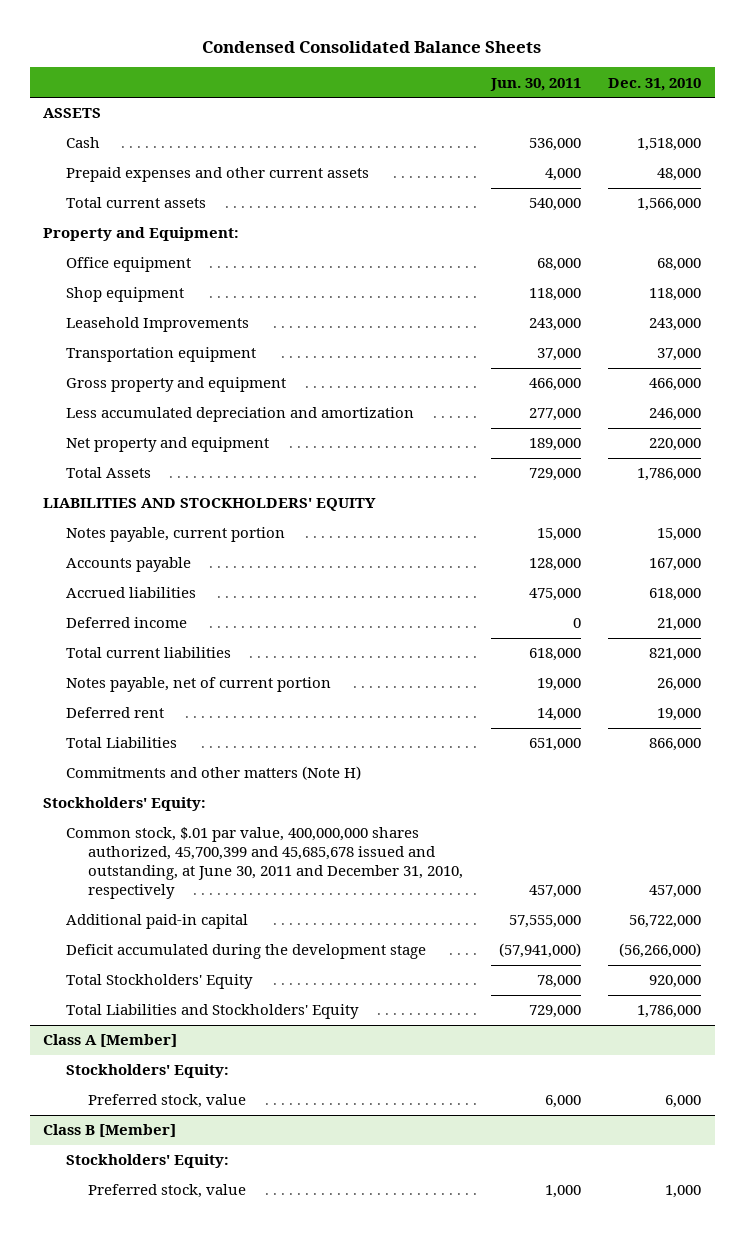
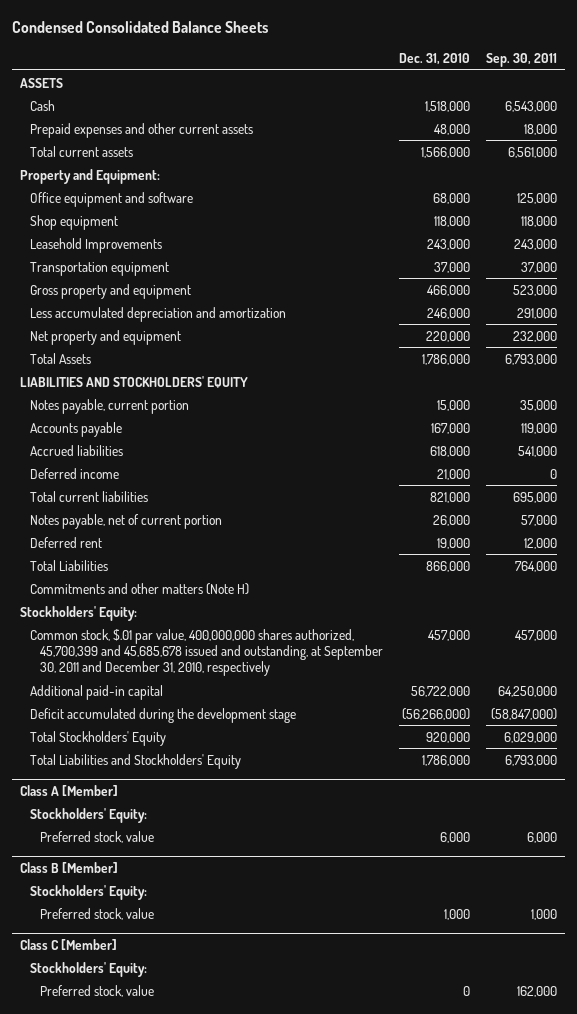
[489,77,581,91] Jun. 30, 2011 -> none
none -> [486,53,558,68] Sep. 30, 2011
[65,257,191,273] Office equipment -> [29,191,193,207] Office equipment and software
[65,827,464,900] Common stock, $.01 par value, 400,000,000 shares authorized, 45,700,399 and 45,685,678 issued and outstanding, at June 30, 2011 and December 31, 2010, respectively -> [29,628,383,677] Common stock, $.01 par value, 400,000,000 shares authorized, 45,700,399 and 45,685,678 issued and outstanding, at September 30, 2011 and December 31, 2010, respectively
none -> [20,938,118,950] Class C [Member]
none -> [29,961,147,977] Stockholders' Equity:
none -> [39,984,154,997] Preferred stock, value

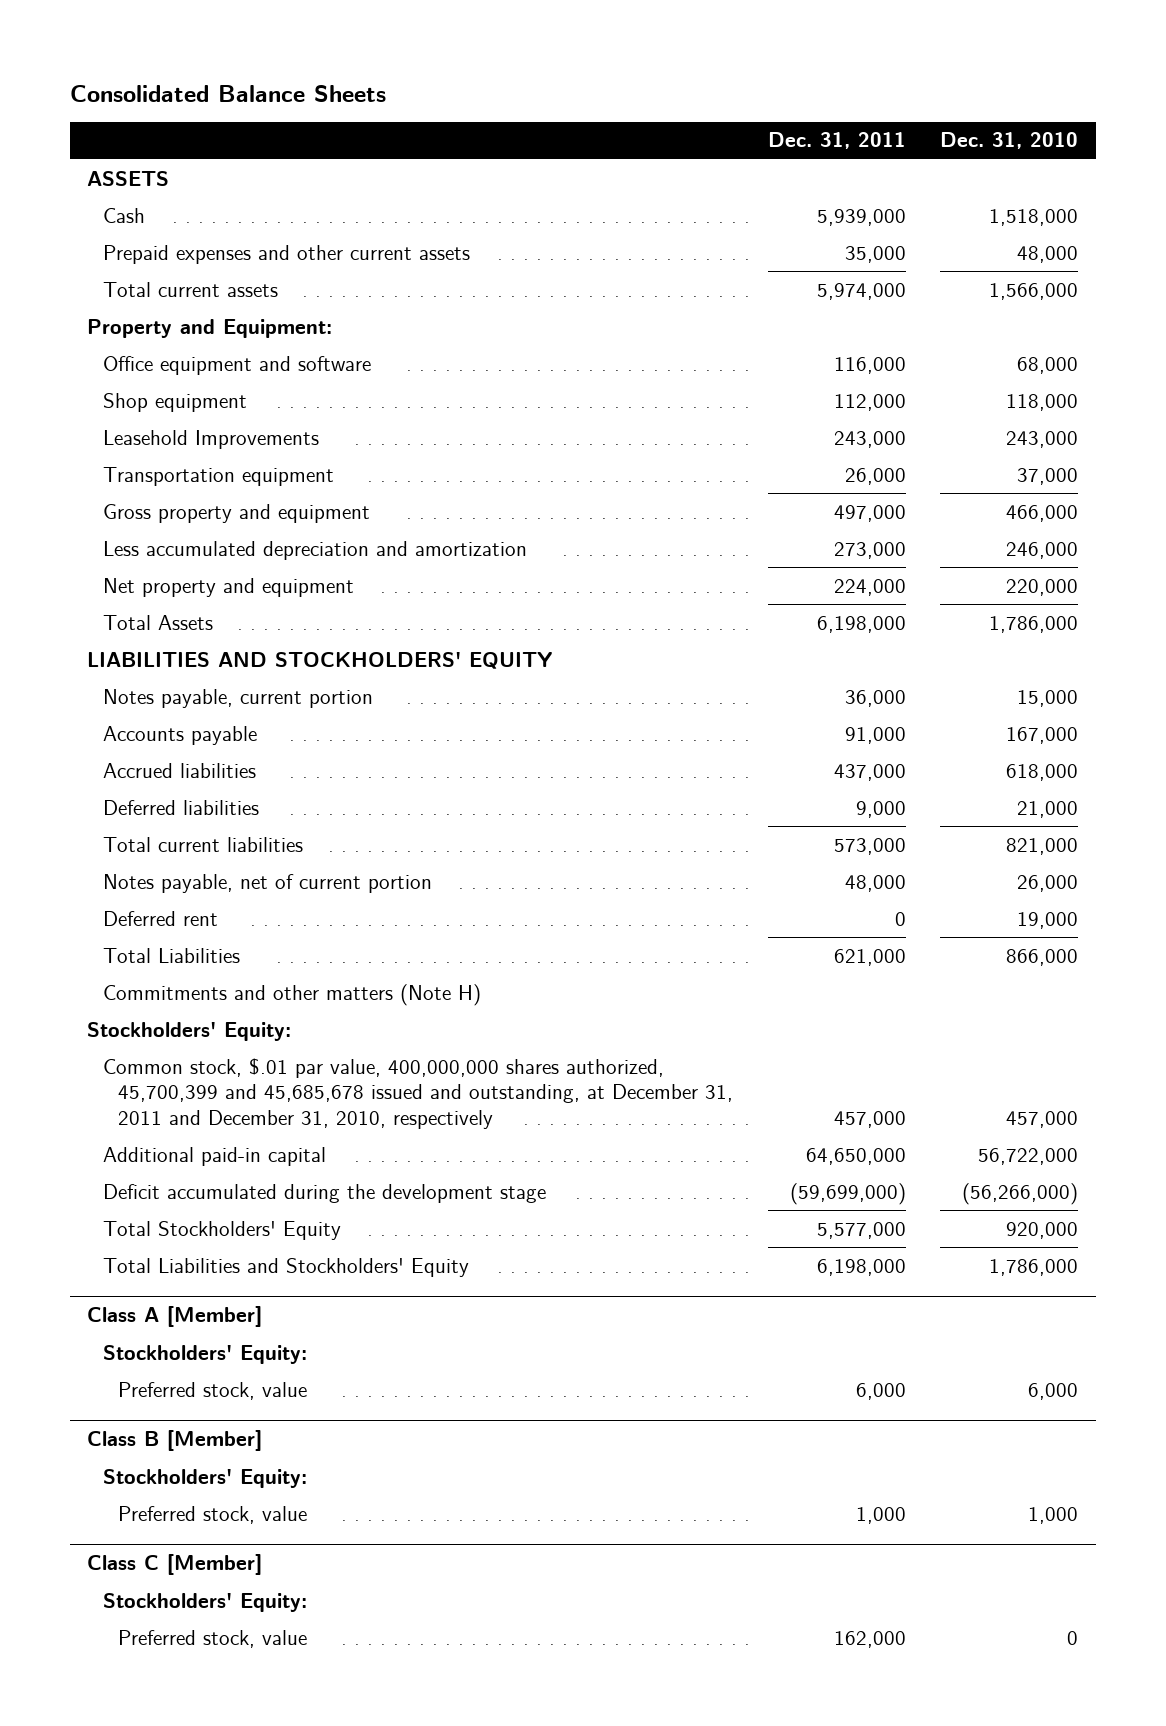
[11,20,268,33] Condensed Consolidated Balance Sheets -> [69,84,386,102] Consolidated Balance Sheets
[486,53,558,68] Sep. 30, 2011 -> none
none -> [767,132,906,150] Dec. 31, 2011
[29,467,119,479] Deferred income -> [102,799,259,815] Deferred liabilities
[29,628,383,677] Common stock, $.01 par value, 400,000,000 shares authorized, 45,700,399 and 45,685,678 issued and outstanding, at September 30, 2011 and December 31, 2010, respectively -> [102,1057,733,1130] Common stock, $.01 par value, 400,000,000 shares authorized, 45,700,399 and 45,685,678 issued and outstanding, at December 31, 2011 and December 31, 2010, respectively

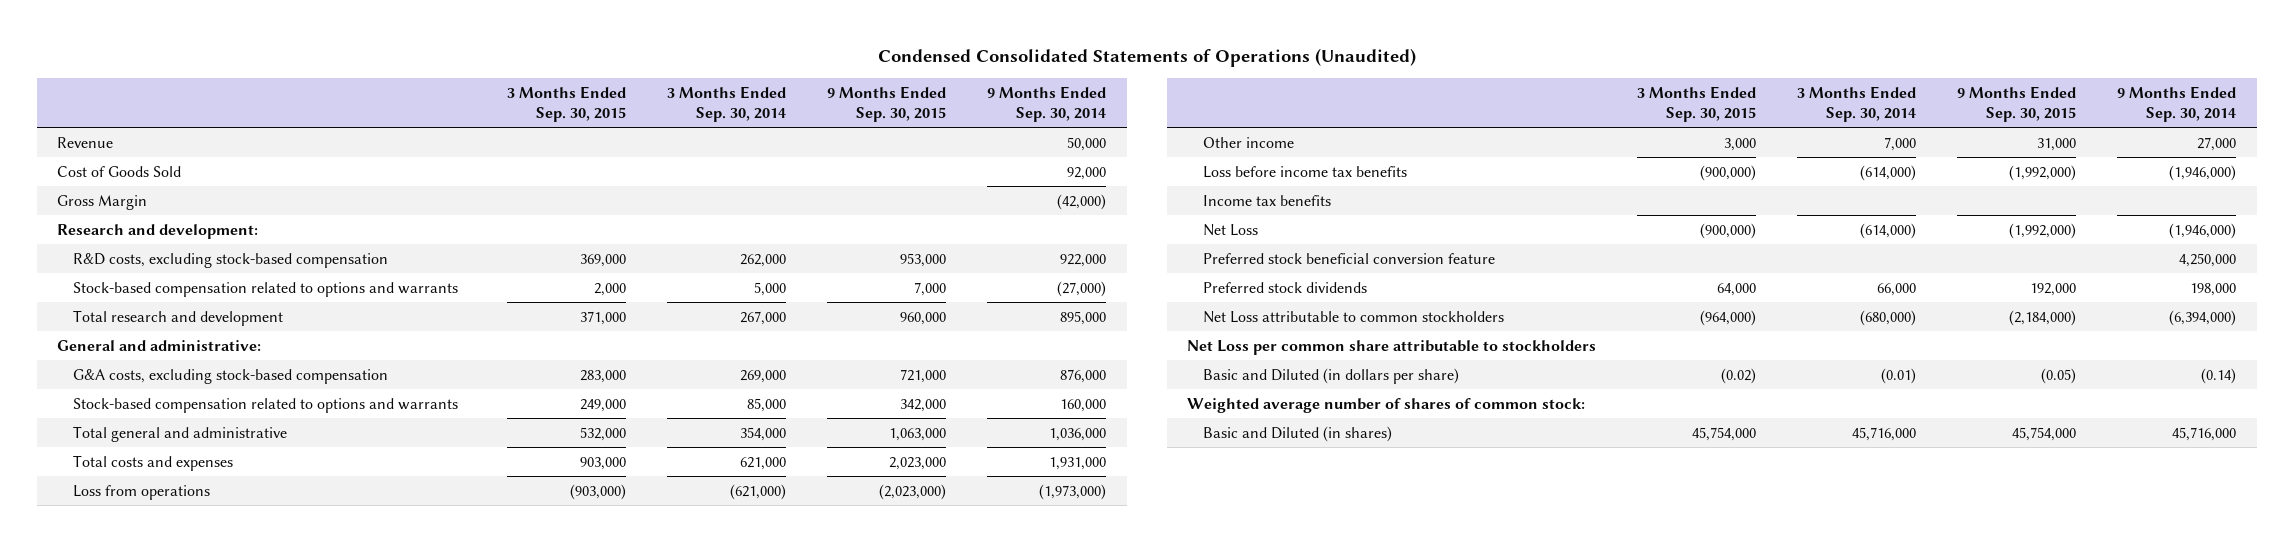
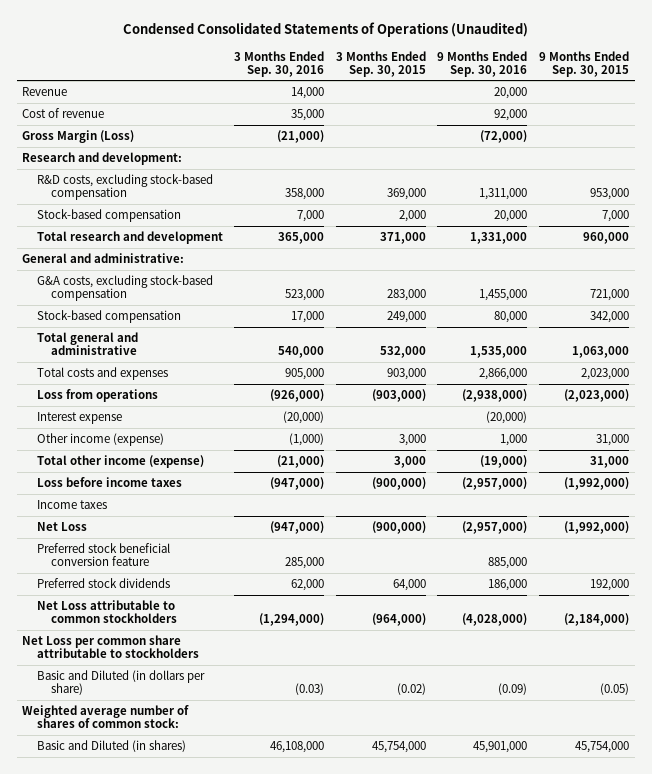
[667,85,787,122] 3 Months Ended Sep. 30, 2014 -> none
[987,85,1107,122] 9 Months Ended Sep. 30, 2014 -> none
none -> [234,50,325,77] 3 Months Ended Sep. 30, 2016
none -> [437,50,528,77] 9 Months Ended Sep. 30, 2016
[57,165,182,177] Cost of Goods Sold -> none
none -> [22,107,105,118] Cost of revenue
[57,194,148,210] Gross Margin -> [22,129,135,143] Gross Margin (Loss)
[72,281,458,297] Stock-based compensation related to options and warrants -> [36,208,181,222] Stock-based compensation
[72,397,458,413] Stock-based compensation related to options and warrants -> [36,309,181,323] Stock-based compensation
none -> [36,411,122,424] Interest expense
[1203,136,1295,148] Other income -> [36,432,164,446] Other income (expense)
none -> [36,454,204,468] Total other income (expense)
[1203,165,1408,178] Loss before income tax benefits -> [36,476,182,487] Loss before income taxes
[1203,194,1332,206] Income tax benefits -> [36,499,107,509] Income taxes

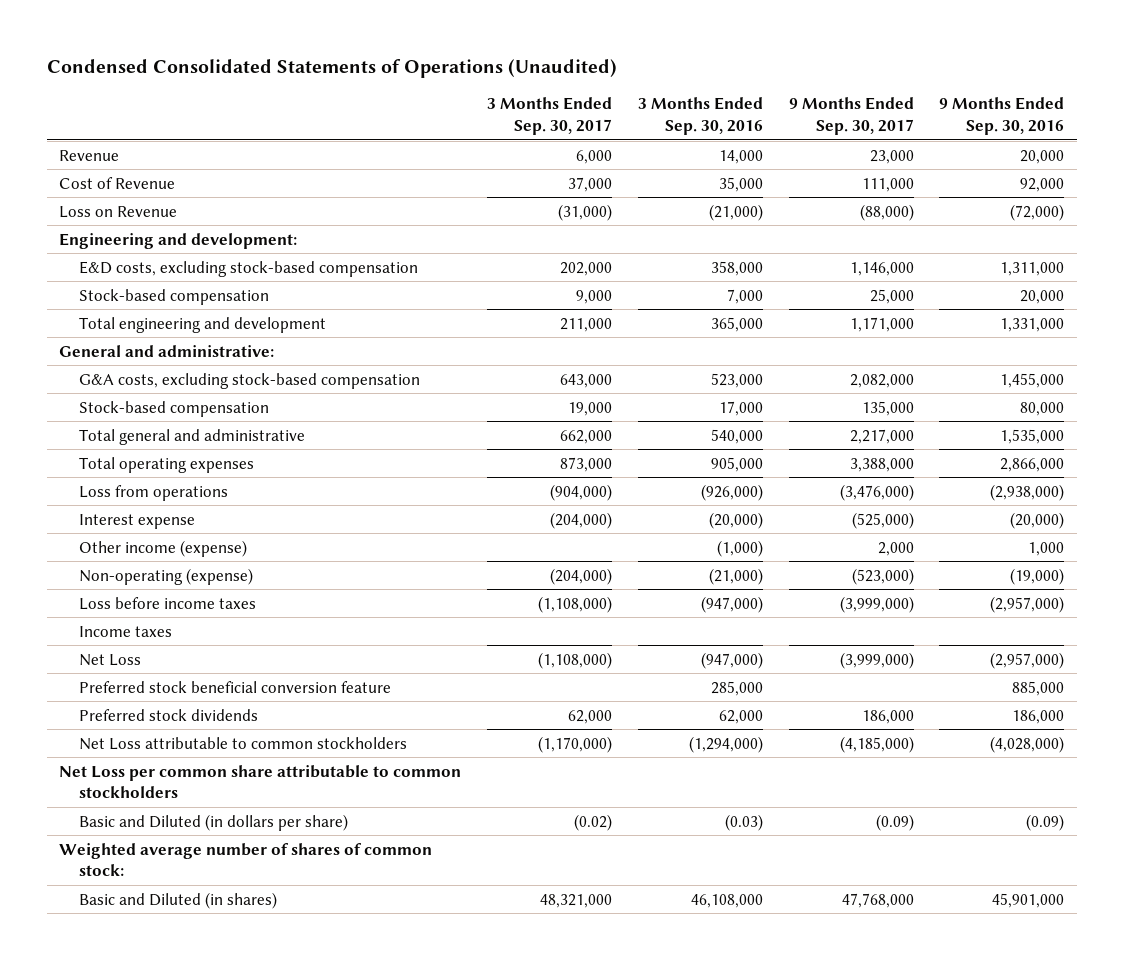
[335,50,426,77] 3 Months Ended Sep. 30, 2015 -> none
[539,50,630,77] 9 Months Ended Sep. 30, 2015 -> none
none -> [487,97,613,135] 3 Months Ended Sep. 30, 2017
none -> [788,97,914,135] 9 Months Ended Sep. 30, 2017
[22,107,105,118] Cost of revenue -> [59,176,176,189] Cost of Revenue
[22,129,135,143] Gross Margin (Loss) -> [59,205,178,218] Loss on Revenue
[22,151,183,165] Research and development: -> [59,232,298,249] Engineering and development:
[36,173,213,201] R&D costs, excluding stock-based compensation -> [78,260,418,277] E&D costs, excluding stock-based compensation
[36,230,223,244] Total research and development -> [78,316,326,333] Total engineering and development
[36,366,168,380] Total costs and expenses -> [78,456,254,473] Total operating expenses
[36,454,204,468] Total other income (expense) -> [78,567,253,585] Non-operating (expense)
[22,634,199,659] Net Loss per common share attributable to stockholders -> [59,764,462,799] Net Loss per common share attributable to common stockholders

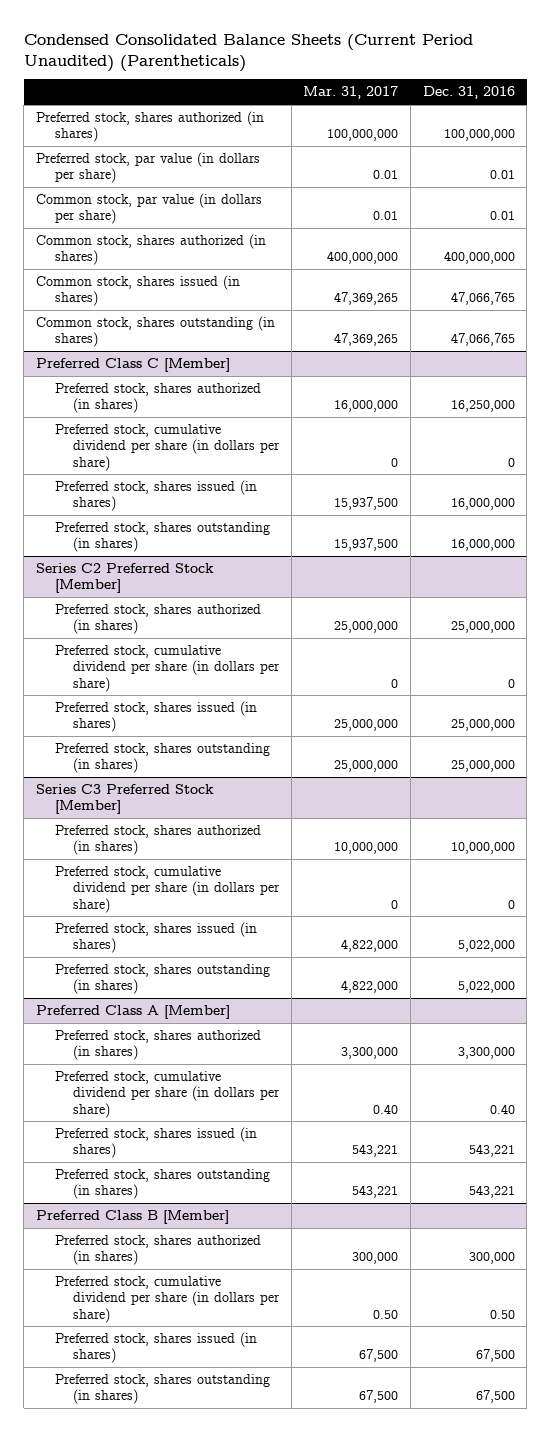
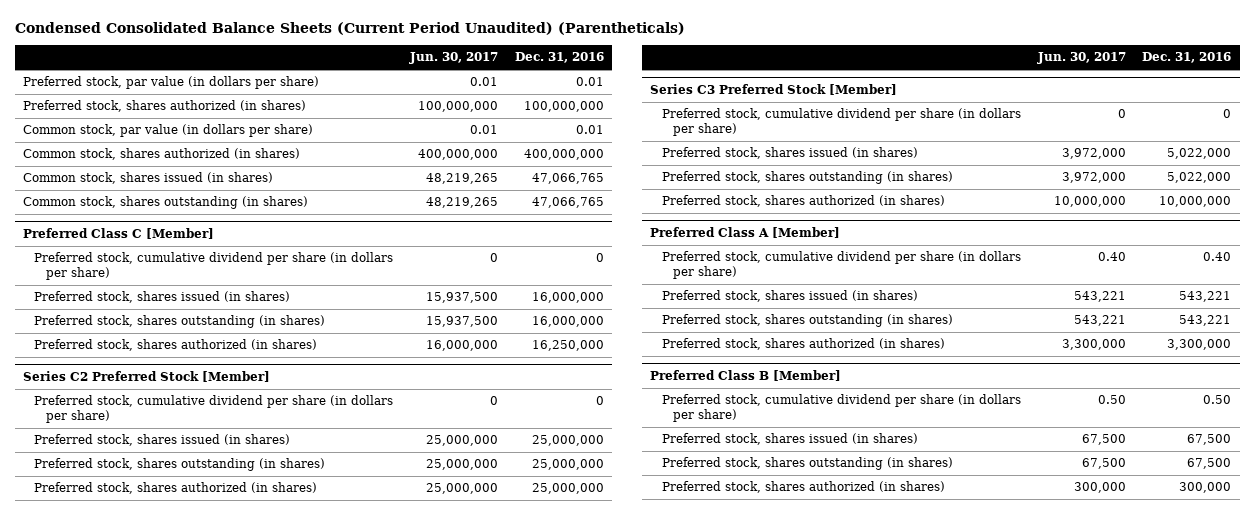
[303,86,399,100] Mar. 31, 2017 -> none
none -> [409,52,499,65] Jun. 30, 2017
[35,111,264,143] Preferred stock, shares authorized (in shares) -> [23,100,307,113] Preferred stock, shares authorized (in shares)
[54,383,261,414] Preferred stock, shares authorized (in shares) -> [34,339,318,352] Preferred stock, shares authorized (in shares)
[54,604,261,635] Preferred stock, shares authorized (in shares) -> [34,482,318,495] Preferred stock, shares authorized (in shares)
[54,825,261,856] Preferred stock, shares authorized (in shares) -> [661,195,945,208] Preferred stock, shares authorized (in shares)
[54,1030,261,1061] Preferred stock, shares authorized (in shares) -> [661,338,945,351] Preferred stock, shares authorized (in shares)
[54,1235,261,1266] Preferred stock, shares authorized (in shares) -> [661,481,945,494] Preferred stock, shares authorized (in shares)

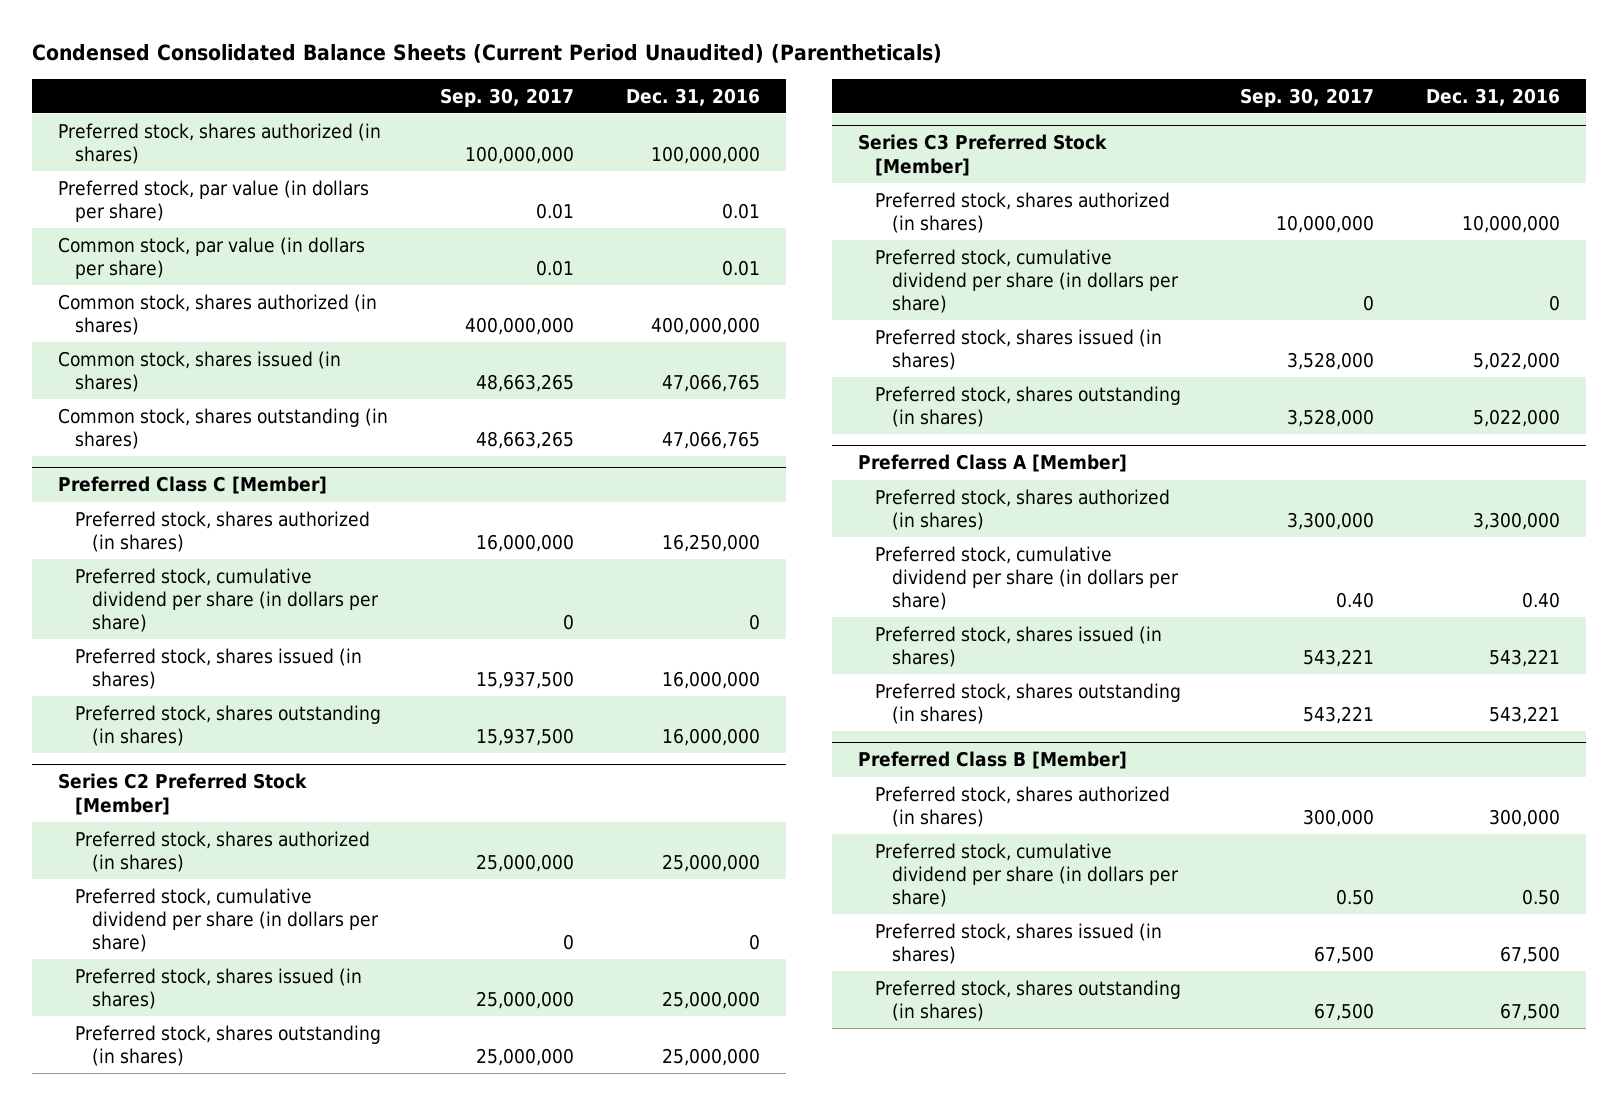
[409,52,499,65] Jun. 30, 2017 -> none
none -> [439,87,574,107] Sep. 30, 2017
[23,76,320,90] Preferred stock, par value (in dollars per share) -> [57,179,369,222] Preferred stock, par value (in dollars per share)
[34,339,318,352] Preferred stock, shares authorized (in shares) -> [74,510,370,552] Preferred stock, shares authorized (in shares)
[34,482,318,495] Preferred stock, shares authorized (in shares) -> [74,830,370,872] Preferred stock, shares authorized (in shares)
[661,195,945,208] Preferred stock, shares authorized (in shares) -> [874,191,1170,233] Preferred stock, shares authorized (in shares)
[661,338,945,351] Preferred stock, shares authorized (in shares) -> [874,488,1170,530] Preferred stock, shares authorized (in shares)
[661,481,945,494] Preferred stock, shares authorized (in shares) -> [874,785,1170,827] Preferred stock, shares authorized (in shares)

